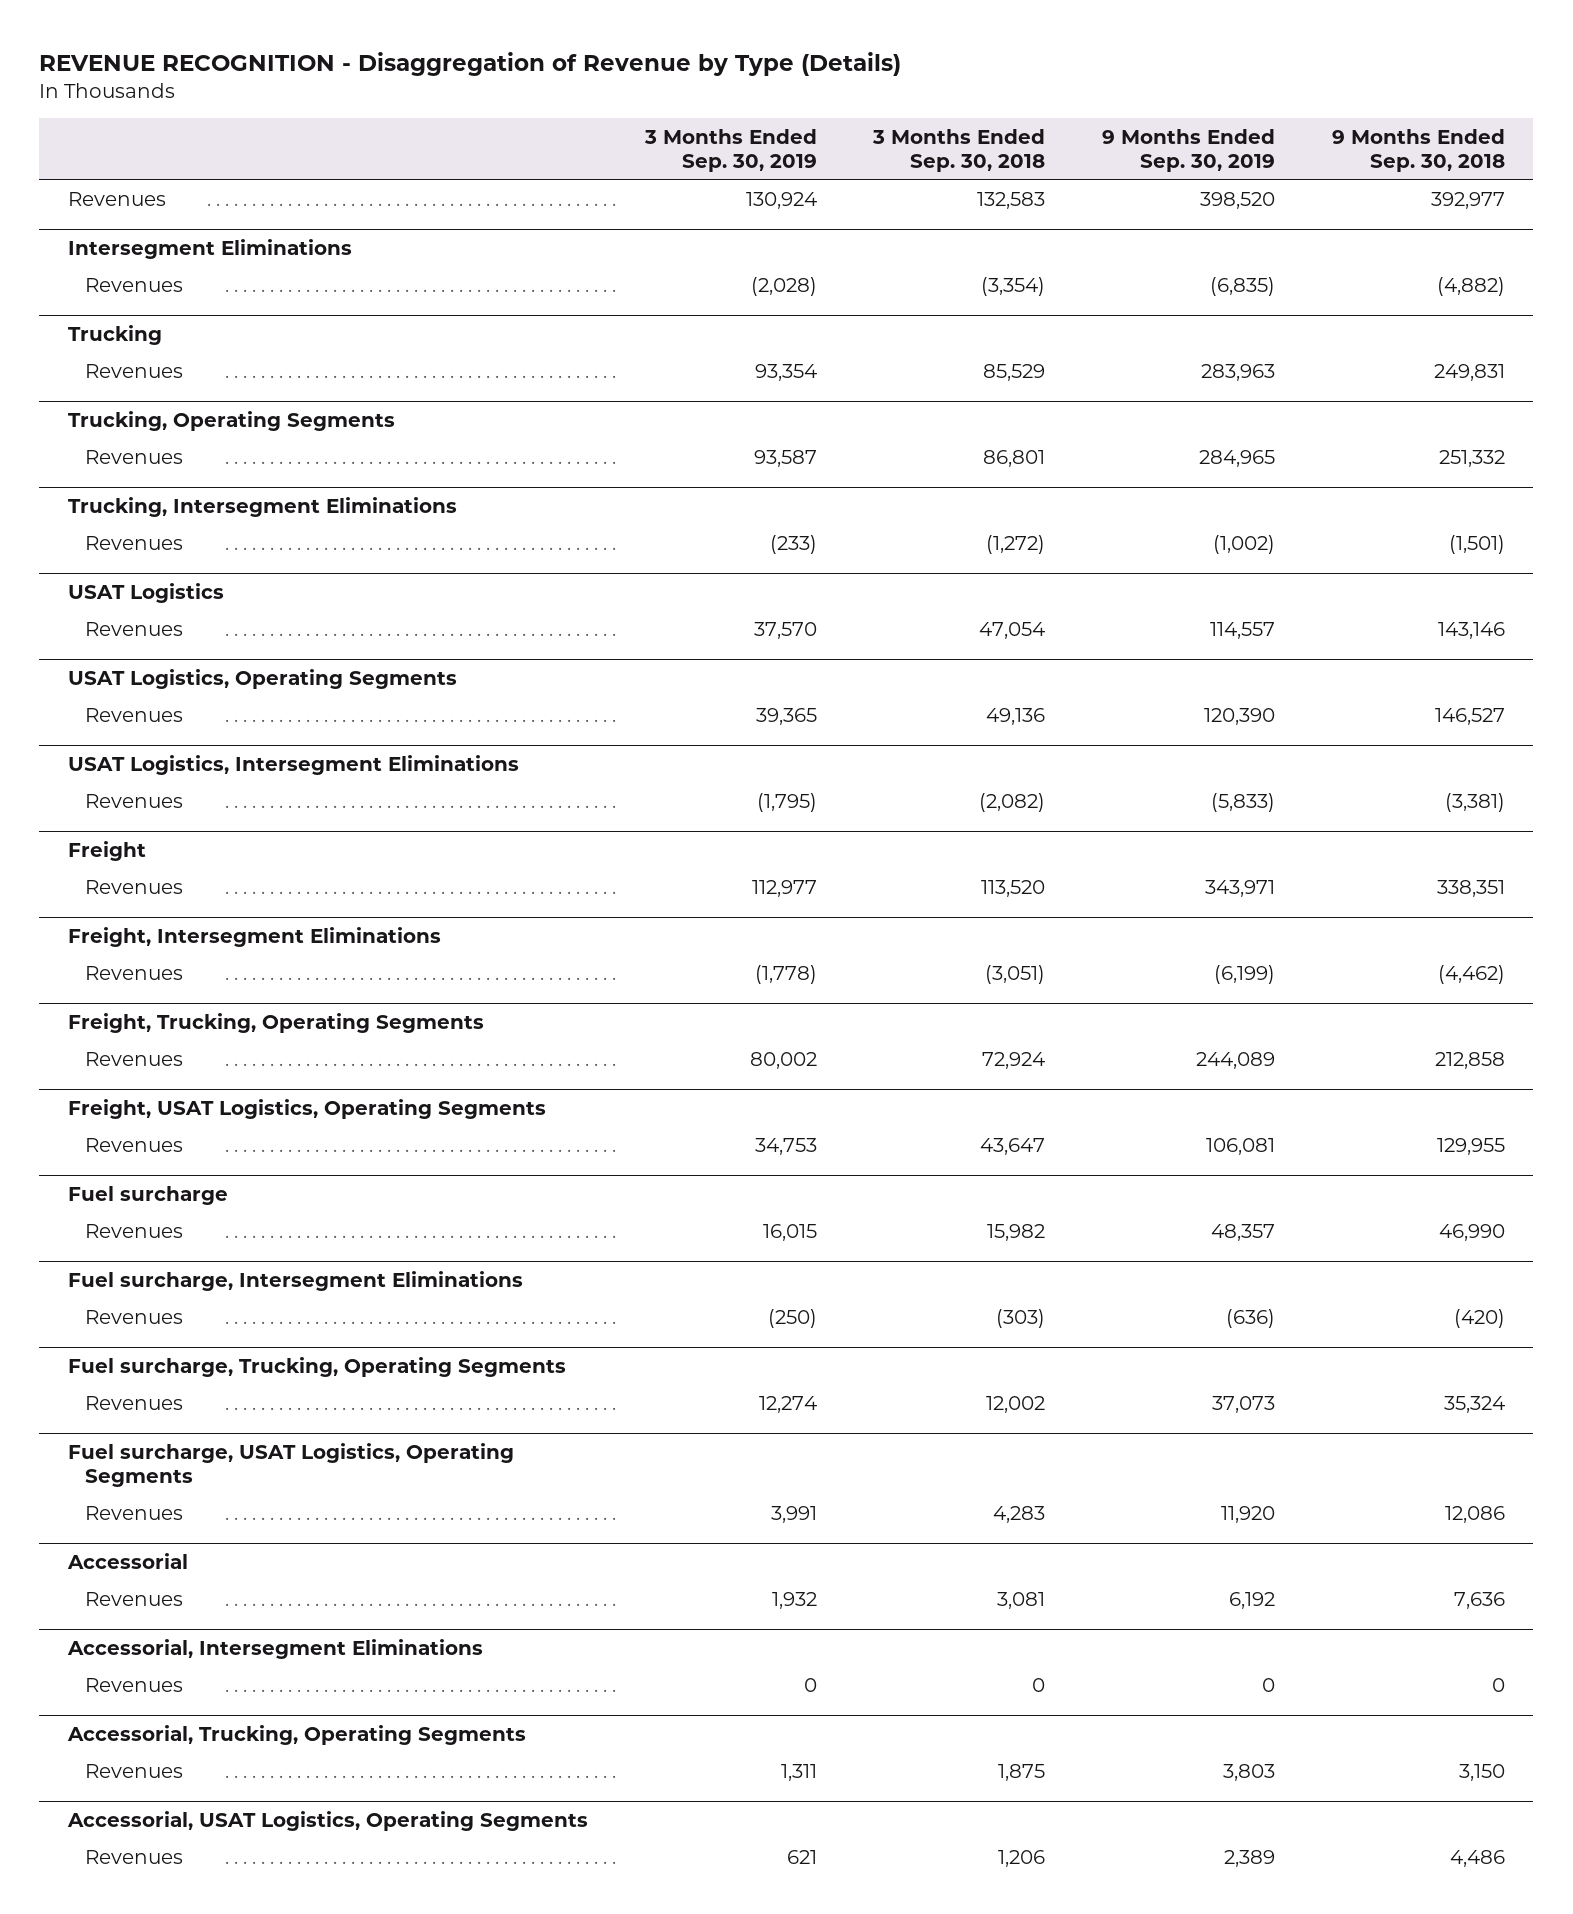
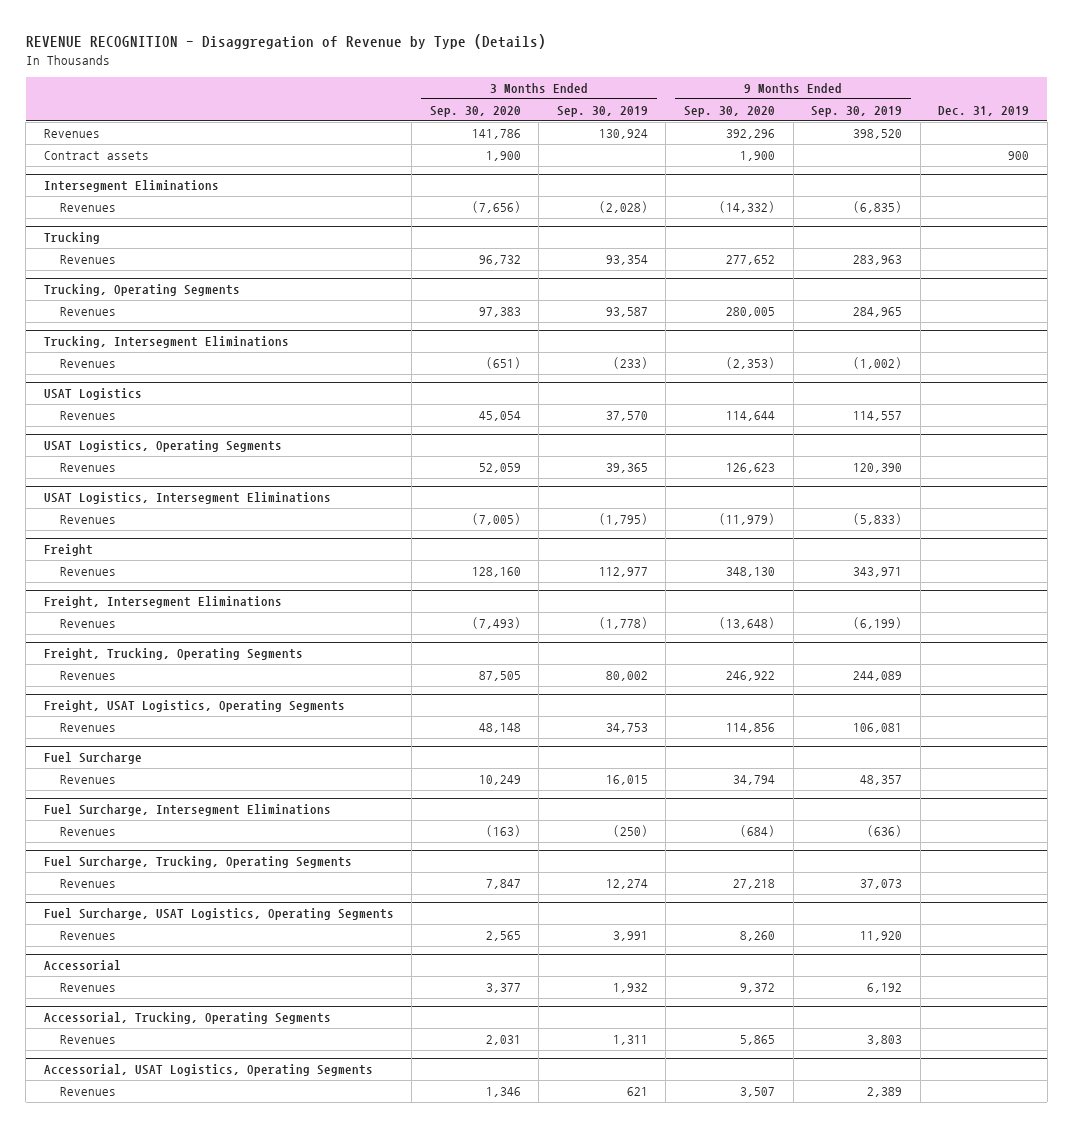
[872,128,1046,172] 3 Months Ended Sep. 30, 2018 -> none
[1332,128,1506,172] 9 Months Ended Sep. 30, 2018 -> none
none -> [429,106,521,118] Sep. 30, 2020
none -> [683,106,775,118] Sep. 30, 2020
none -> [938,106,1030,117] Dec. 31, 2019
none -> [43,151,149,161] Contract assets
[67,1185,228,1205] Fuel surcharge -> [43,752,142,765] Fuel Surcharge
[67,1270,523,1291] Fuel surcharge, Intersegment Eliminations -> [43,804,331,817] Fuel Surcharge, Intersegment Eliminations
[67,1356,566,1377] Fuel surcharge, Trucking, Operating Segments -> [43,856,352,869] Fuel Surcharge, Trucking, Operating Segments
[67,1442,514,1487] Fuel surcharge, USAT Logistics, Operating Segments -> [43,908,394,921] Fuel Surcharge, USAT Logistics, Operating Segments
[66,1638,483,1659] Accessorial, Intersegment Eliminations -> none
[85,1677,184,1692] Revenues -> none

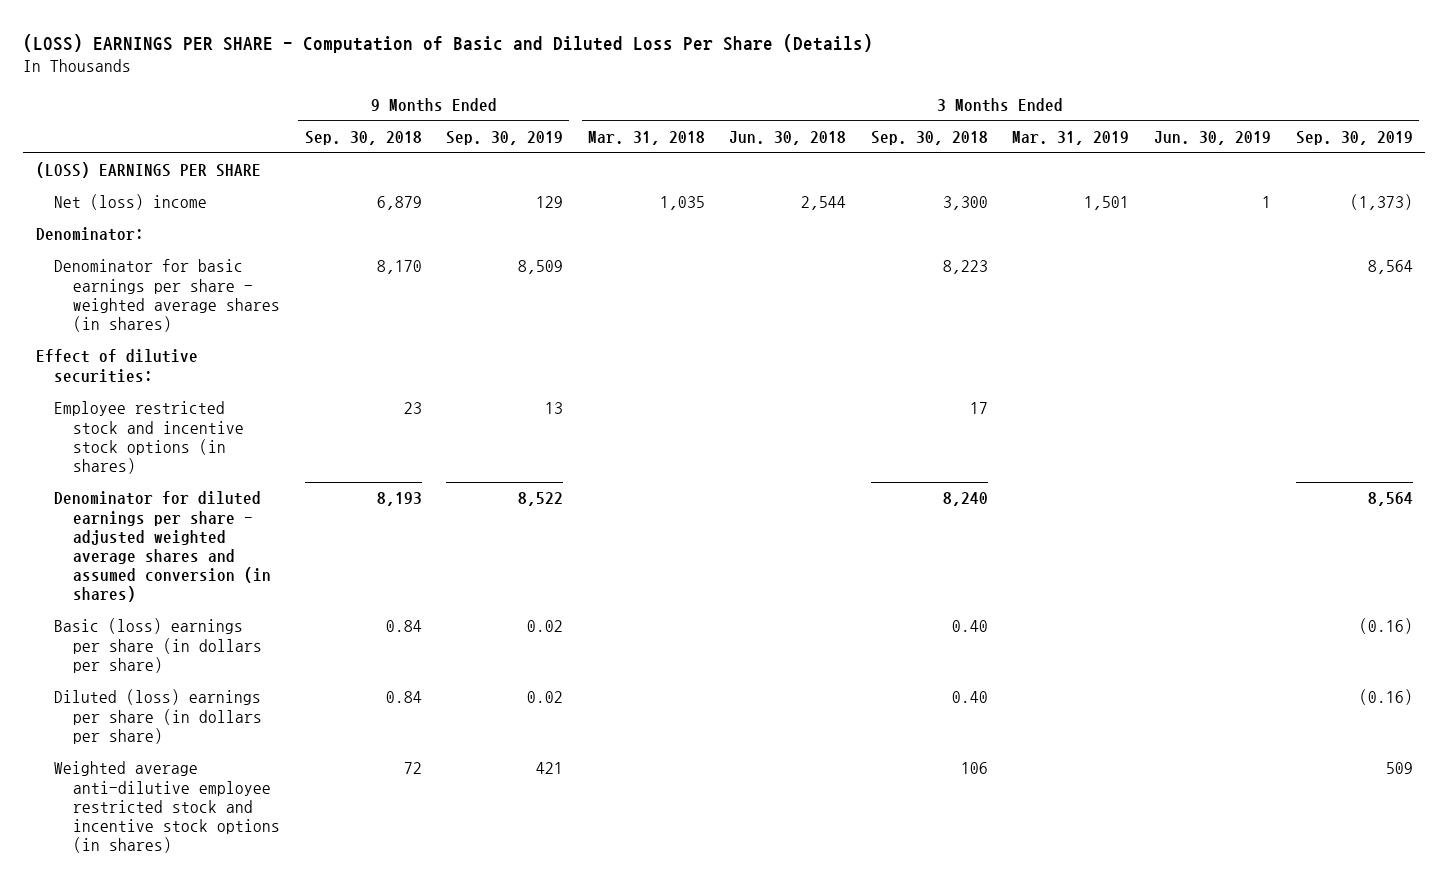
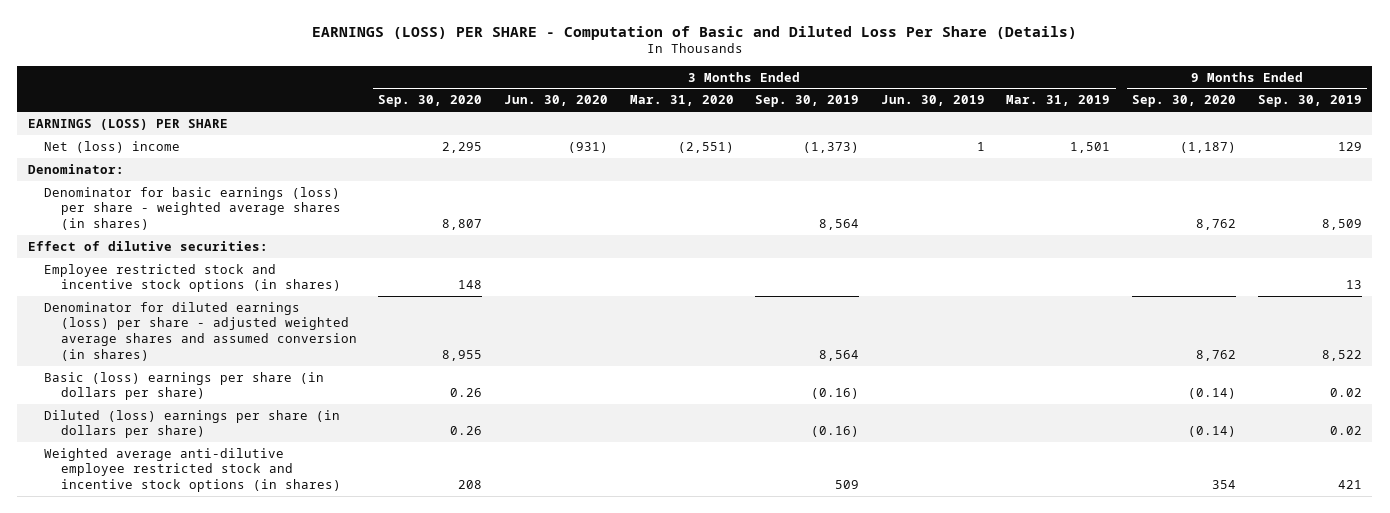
[23,34,874,54] (LOSS) EARNINGS PER SHARE - Computation of Basic and Diluted Loss Per Share (Details) -> [311,25,1077,40] EARNINGS (LOSS) PER SHARE - Computation of Basic and Diluted Loss Per Share (Details)
[304,130,422,145] Sep. 30, 2018 -> none
[587,130,705,145] Mar. 31, 2018 -> none
[729,130,847,145] Jun. 30, 2018 -> none
[870,130,988,145] Sep. 30, 2018 -> none
none -> [378,95,483,108] Sep. 30, 2020
none -> [504,95,609,107] Jun. 30, 2020
none -> [629,95,734,107] Mar. 31, 2020
none -> [1131,95,1236,108] Sep. 30, 2020
[35,162,261,179] (LOSS) EARNINGS PER SHARE -> [27,118,228,130] EARNINGS (LOSS) PER SHARE
[54,259,281,333] Denominator for basic earnings per share - weighted average shares (in shares) -> [44,186,341,231] Denominator for basic earnings (loss) per share - weighted average shares (in shares)
[54,491,272,603] Denominator for diluted earnings per share - adjusted weighted average shares and assumed conversion (in shares) -> [44,301,357,361] Denominator for diluted earnings (loss) per share - adjusted weighted average shares and assumed conversion (in shares)

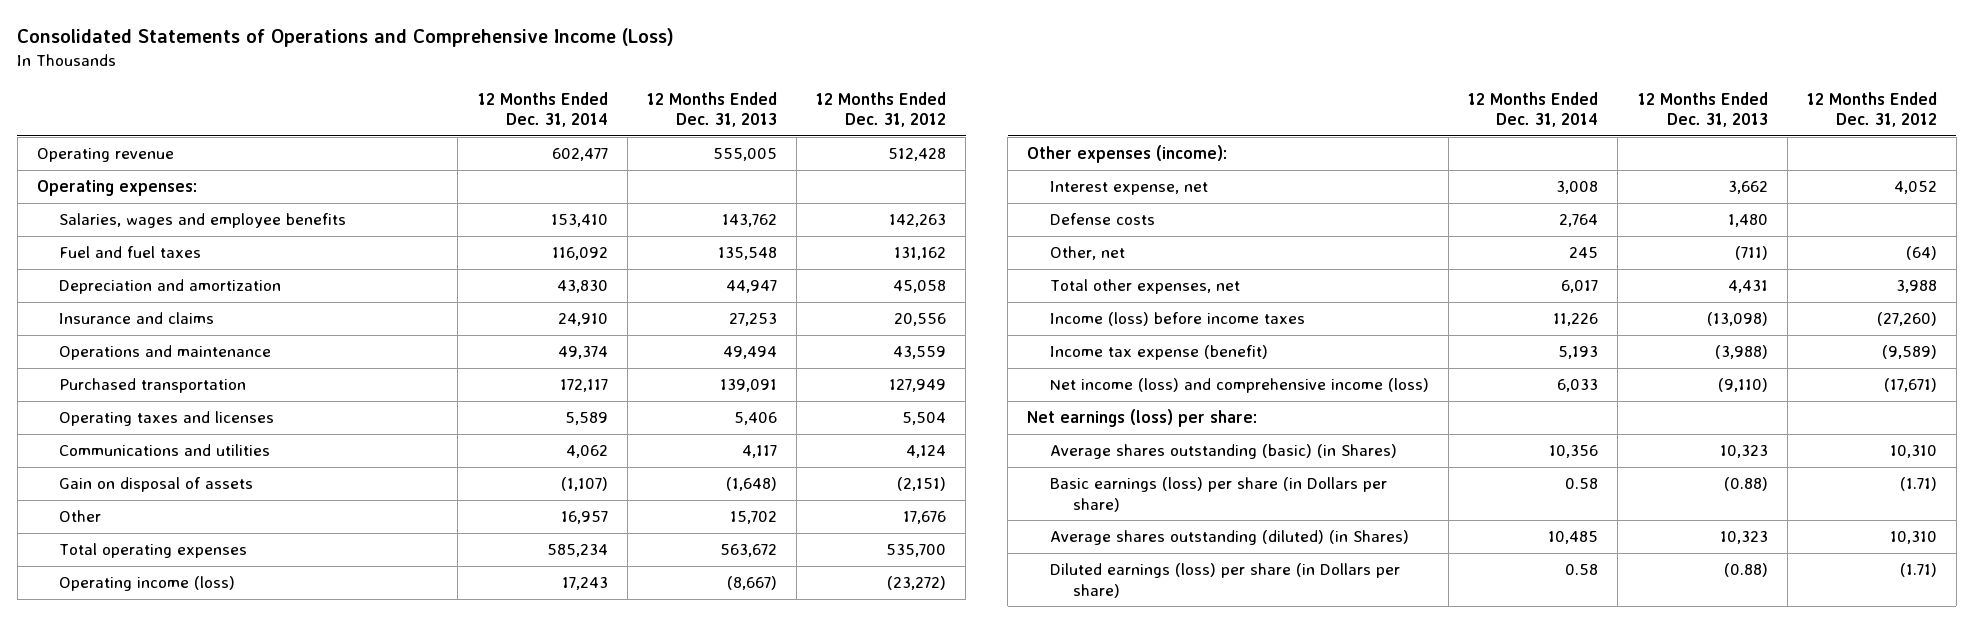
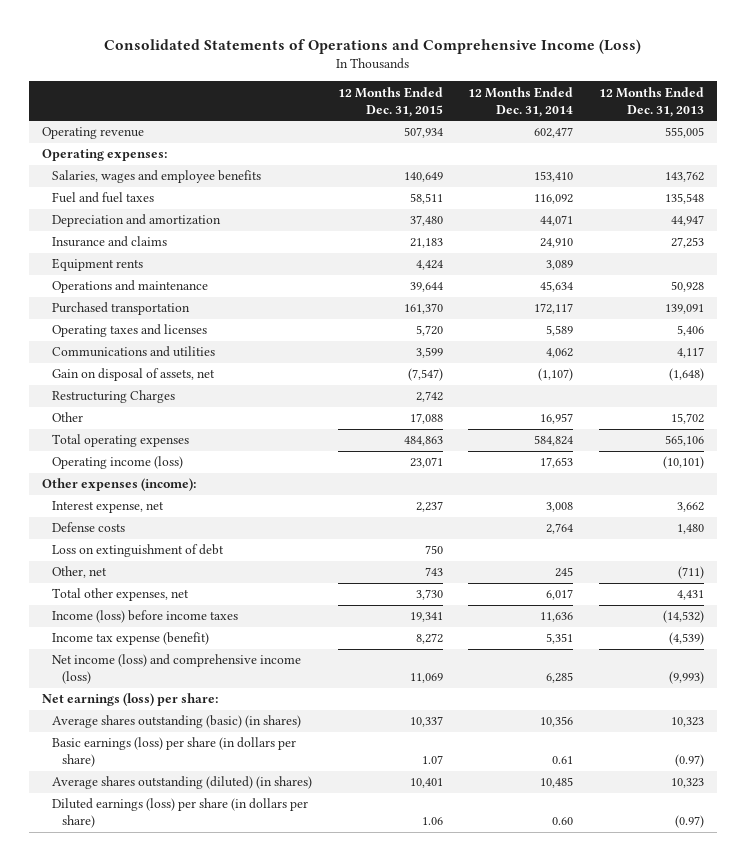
[816,91,947,128] 12 Months Ended Dec. 31, 2012 -> none
none -> [337,86,443,117] 12 Months Ended Dec. 31, 2015
[556,280,608,294] 43,830 -> [540,215,574,227] 44,071
none -> [51,258,143,272] Equipment rents
[557,346,608,360] 49,374 -> [540,281,574,293] 45,634
[722,346,777,360] 49,494 -> [671,281,705,293] 50,928
[59,477,254,493] Gain on disposal of assets -> [51,368,215,382] Gain on disposal of assets, net
none -> [51,390,175,404] Restructuring Charges
[546,544,608,558] 585,234 -> [534,435,574,447] 584,824
[719,544,777,558] 563,672 -> [665,435,705,447] 565,106
[561,577,608,591] 17,243 -> [540,457,574,469] 17,653
[726,576,777,591] (8,667) -> [663,456,705,470] (10,101)
none -> [51,544,224,558] Loss on extinguishment of debt
[1553,313,1599,327] 11,226 -> [540,612,574,623] 11,636
[1706,312,1768,327] (13,098) -> [663,610,705,624] (14,532)
[1558,346,1599,360] 5,193 -> [546,633,574,645] 5,351
[1714,345,1768,360] (3,988) -> [669,632,705,646] (4,539)
[1557,379,1599,393] 6,033 -> [546,672,574,684] 6,285
[1717,378,1768,393] (9,110) -> [669,671,705,685] (9,993)
[1049,444,1397,460] Average shares outstanding (basic) (in Shares) -> [51,715,301,729] Average shares outstanding (basic) (in shares)
[1049,477,1387,512] Basic earnings (loss) per share (in Dollars per share) -> [51,737,296,768] Basic earnings (loss) per share (in dollars per share)
[1565,478,1599,490] 0.58 -> [552,756,574,765] 0.61
[1723,477,1768,492] (0.88) -> [675,754,705,768] (0.97)
[1049,530,1409,546] Average shares outstanding (diluted) (in Shares) -> [51,776,312,790] Average shares outstanding (diluted) (in shares)
[1049,563,1400,598] Diluted earnings (loss) per share (in Dollars per share) -> [51,798,308,829] Diluted earnings (loss) per share (in dollars per share)
[1565,564,1599,576] 0.58 -> [552,817,574,826] 0.60
[1723,563,1768,578] (0.88) -> [675,815,705,829] (0.97)

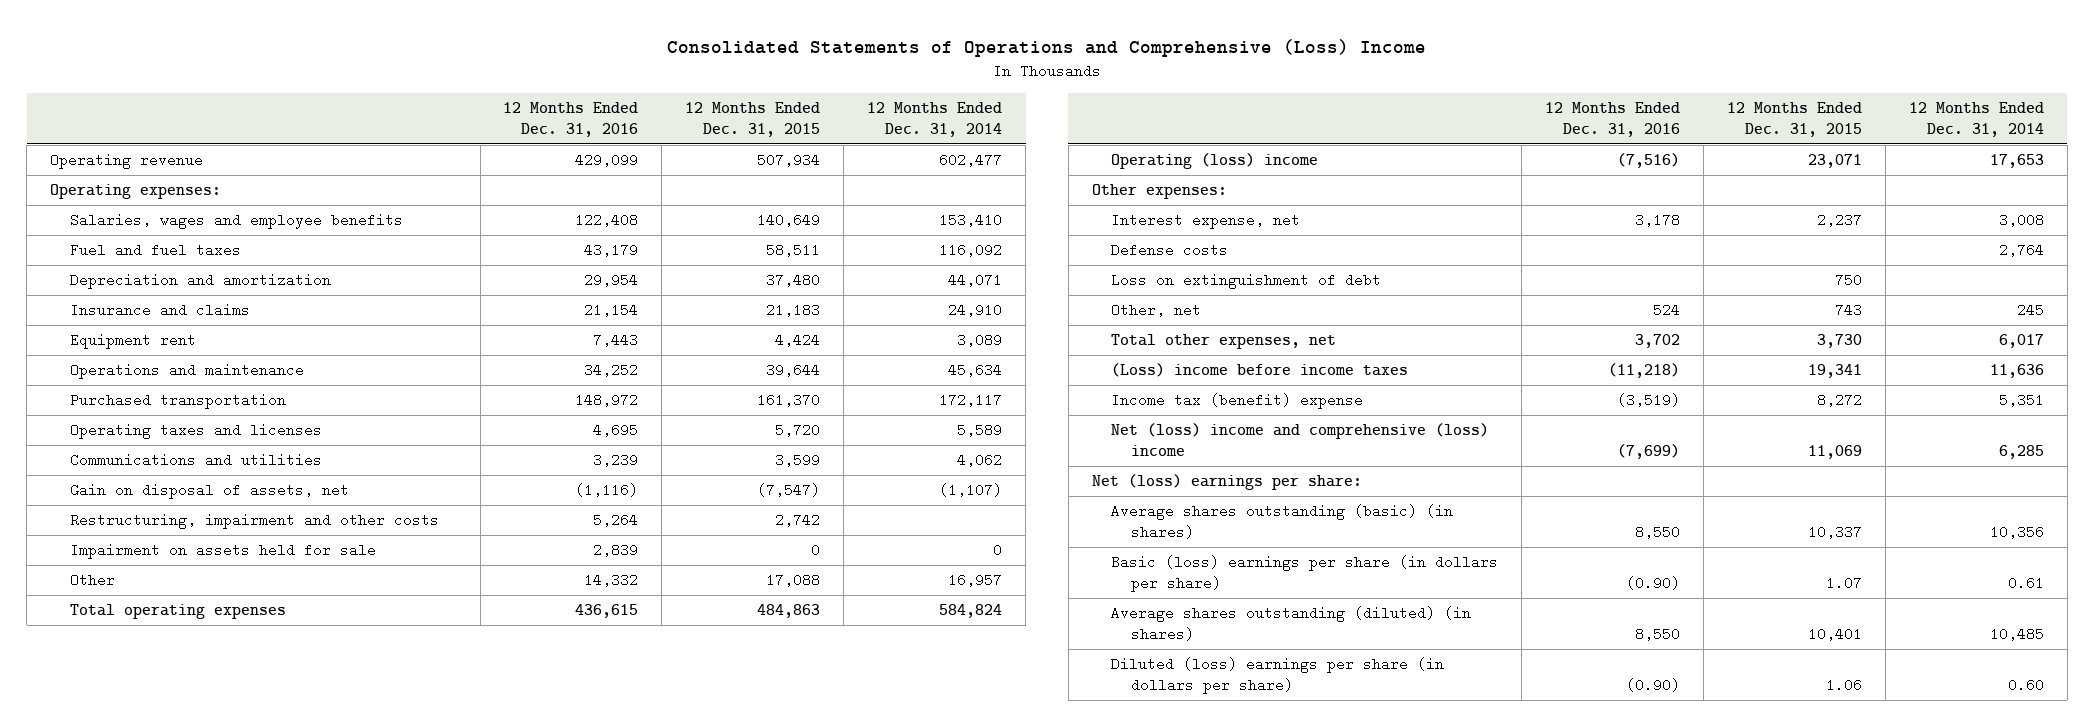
[103,38,641,54] Consolidated Statements of Operations and Comprehensive Income (Loss) -> [667,39,1427,58] Consolidated Statements of Operations and Comprehensive (Loss) Income
[599,86,705,117] 12 Months Ended Dec. 31, 2013 -> none
none -> [503,102,639,138] 12 Months Ended Dec. 31, 2016
[51,258,143,272] Equipment rents -> [69,332,196,349] Equipment rent
[51,390,175,404] Restructuring Charges -> [69,512,439,529] Restructuring, impairment and other costs
none -> [69,542,376,559] Impairment on assets held for sale
[51,456,183,470] Operating income (loss) -> [1111,152,1319,169] Operating (loss) income
[41,478,196,492] Other expenses (income): -> [1091,183,1227,199] Other expenses:
[51,610,238,624] Income (loss) before income taxes -> [1111,362,1409,377] (Loss) income before income taxes
[51,632,209,646] Income tax expense (benefit) -> [1111,392,1364,409] Income tax (benefit) expense
[51,654,301,685] Net income (loss) and comprehensive income (loss) -> [1111,422,1490,457] Net (loss) income and comprehensive (loss) income
[41,693,218,707] Net earnings (loss) per share: -> [1091,473,1362,490] Net (loss) earnings per share:
[51,737,296,768] Basic earnings (loss) per share (in dollars per share) -> [1111,554,1499,593] Basic (loss) earnings per share (in dollars per share)
[51,798,308,829] Diluted earnings (loss) per share (in dollars per share) -> [1111,656,1445,695] Diluted (loss) earnings per share (in dollars per share)

